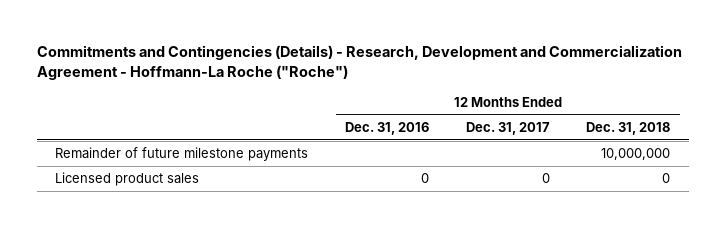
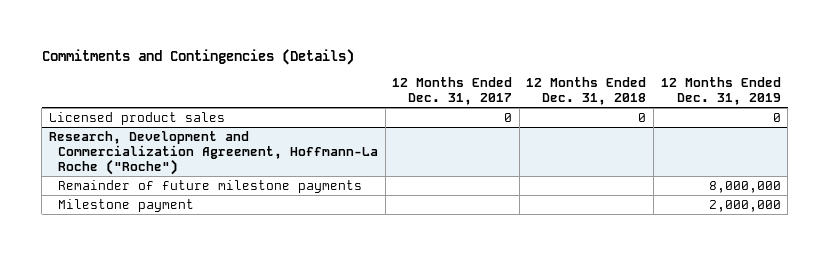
[37,44,683,80] Commitments and Contingencies (Details) - Research, Development and Commercialization Agreement - Hoffmann-La Roche ("Roche") -> [41,48,354,65] Commitments and Contingencies (Details)
[345,121,430,135] Dec. 31, 2016 -> none
none -> [660,76,781,106] 12 Months Ended Dec. 31, 2019
[55,147,309,162] Remainder of future milestone payments -> none
none -> [48,130,379,176] Research, Development and Commercialization Agreement, Hoffmann-La Roche ("Roche")
none -> [58,179,363,193] Remainder of future milestone payments
none -> [58,198,195,212] Milestone payment

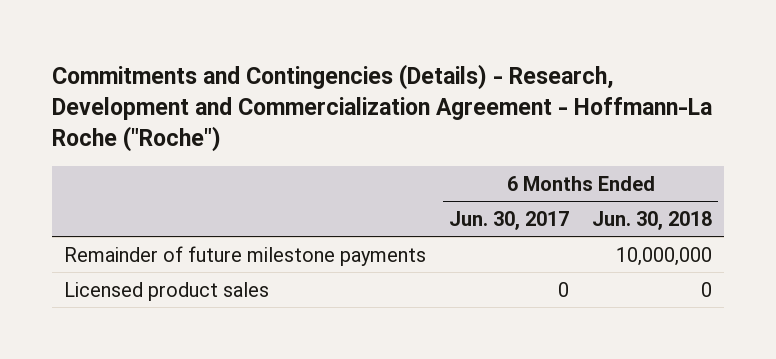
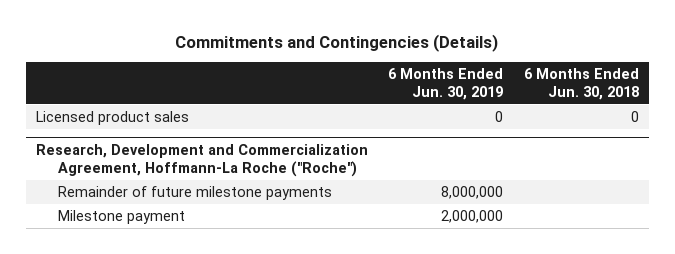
[52,63,713,153] Commitments and Contingencies (Details) - Research, Development and Commercialization Agreement - Hoffmann-La Roche ("Roche") -> [175,33,499,52] Commitments and Contingencies (Details)
[449,210,570,230] Jun. 30, 2017 -> none
none -> [388,68,504,101] 6 Months Ended Jun. 30, 2019
[64,245,427,266] Remainder of future milestone payments -> none
none -> [35,144,368,178] Research, Development and Commercialization Agreement, Hoffmann-La Roche ("Roche")
none -> [57,186,332,201] Remainder of future milestone payments
none -> [57,210,185,225] Milestone payment

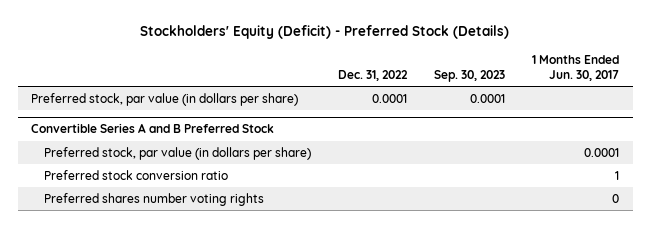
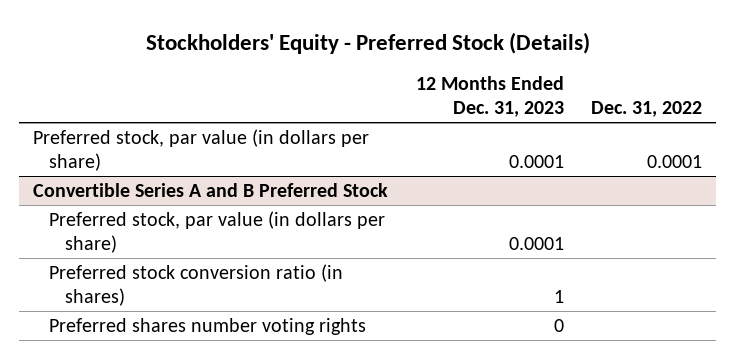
[140,25,510,40] Stockholders' Equity (Deficit) - Preferred Stock (Details) -> [145,31,590,54] Stockholders' Equity - Preferred Stock (Details)
[434,70,506,83] Sep. 30, 2023 -> none
[532,54,620,82] 1 Months Ended Jun. 30, 2017 -> none
none -> [415,76,564,117] 12 Months Ended Dec. 31, 2023
[44,169,229,180] Preferred stock conversion ratio -> [49,264,344,306] Preferred stock conversion ratio (in shares)

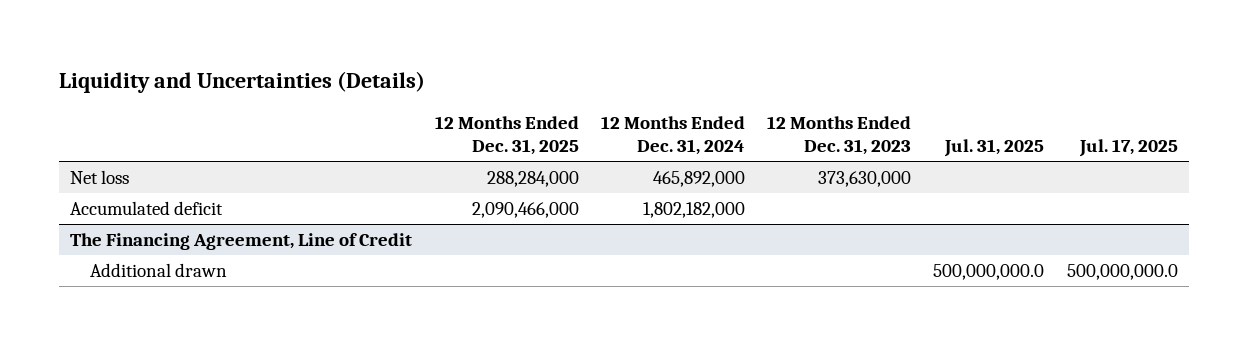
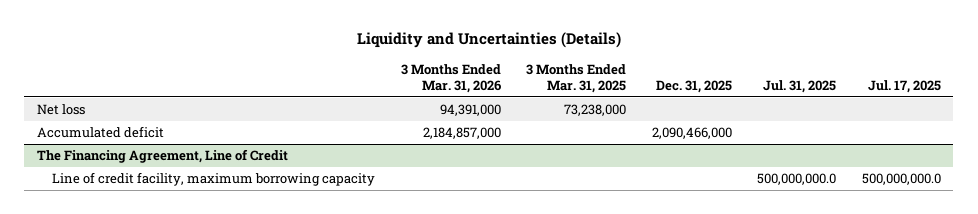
[434,116,579,155] 12 Months Ended Dec. 31, 2025 -> none
[600,116,745,155] 12 Months Ended Dec. 31, 2024 -> none
[767,116,912,155] 12 Months Ended Dec. 31, 2023 -> none
none -> [400,63,501,93] 3 Months Ended Mar. 31, 2026
none -> [526,63,627,93] 3 Months Ended Mar. 31, 2025
none -> [655,79,732,93] Dec. 31, 2025
[89,263,227,278] Additional drawn -> [52,172,376,187] Line of credit facility, maximum borrowing capacity

